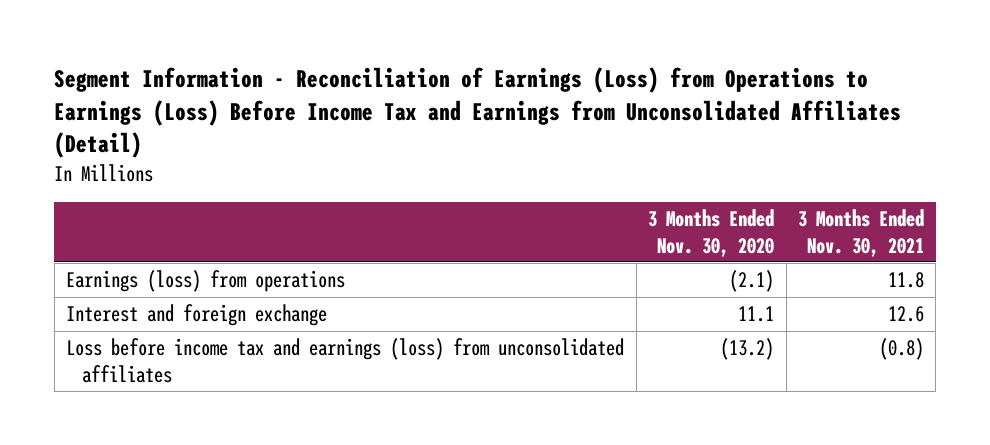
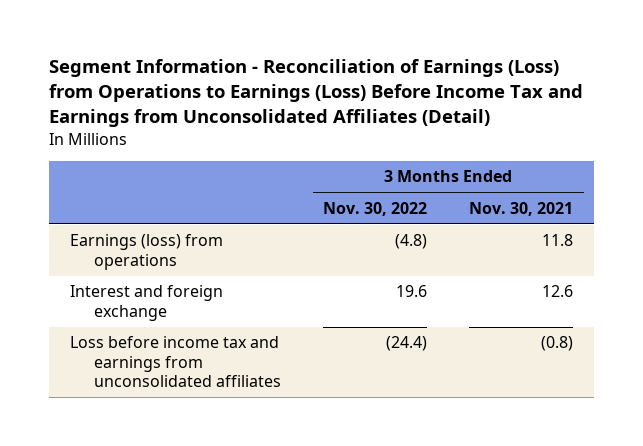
[648,208,775,257] 3 Months Ended Nov. 30, 2020 -> none
none -> [323,201,428,216] Nov. 30, 2022
[66,338,625,383] Loss before income tax and earnings (loss) from unconsolidated affiliates -> [69,336,282,387] Loss before income tax and earnings from unconsolidated affiliates

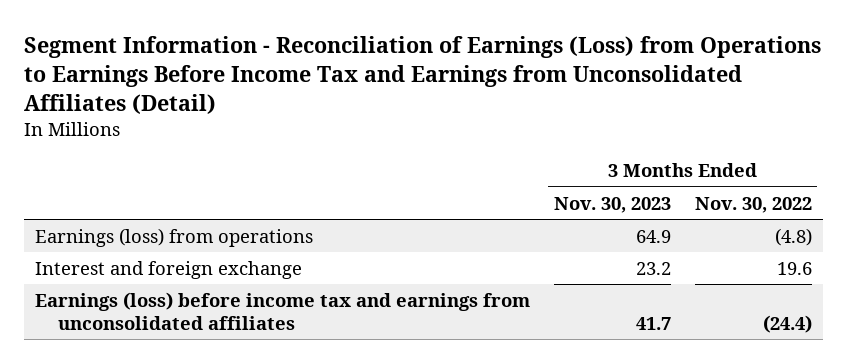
[48,59,583,128] Segment Information - Reconciliation of Earnings (Loss) from Operations to Earnings (Loss) Before Income Tax and Earnings from Unconsolidated Affiliates (Detail) -> [23,35,821,114] Segment Information - Reconciliation of Earnings (Loss) from Operations to Earnings Before Income Tax and Earnings from Unconsolidated Affiliates (Detail)
[469,201,574,216] Nov. 30, 2021 -> none
none -> [553,196,671,213] Nov. 30, 2023
[69,336,282,387] Loss before income tax and earnings from unconsolidated affiliates -> [35,291,531,330] Earnings (loss) before income tax and earnings from unconsolidated affiliates

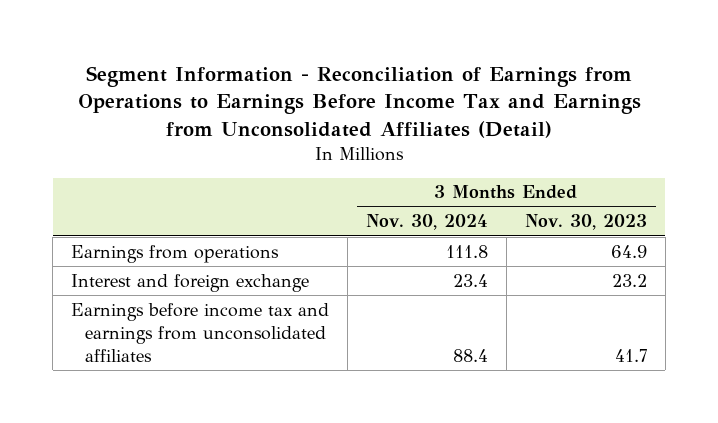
[23,35,821,114] Segment Information - Reconciliation of Earnings (Loss) from Operations to Earnings Before Income Tax and Earnings from Unconsolidated Affiliates (Detail) -> [77,65,641,138] Segment Information - Reconciliation of Earnings from Operations to Earnings Before Income Tax and Earnings from Unconsolidated Affiliates (Detail)
[694,196,812,213] Nov. 30, 2022 -> none
none -> [365,214,488,231] Nov. 30, 2024
[35,227,314,247] Earnings (loss) from operations -> [71,244,280,263] Earnings from operations
[35,291,531,330] Earnings (loss) before income tax and earnings from unconsolidated affiliates -> [71,302,330,362] Earnings before income tax and earnings from unconsolidated affiliates

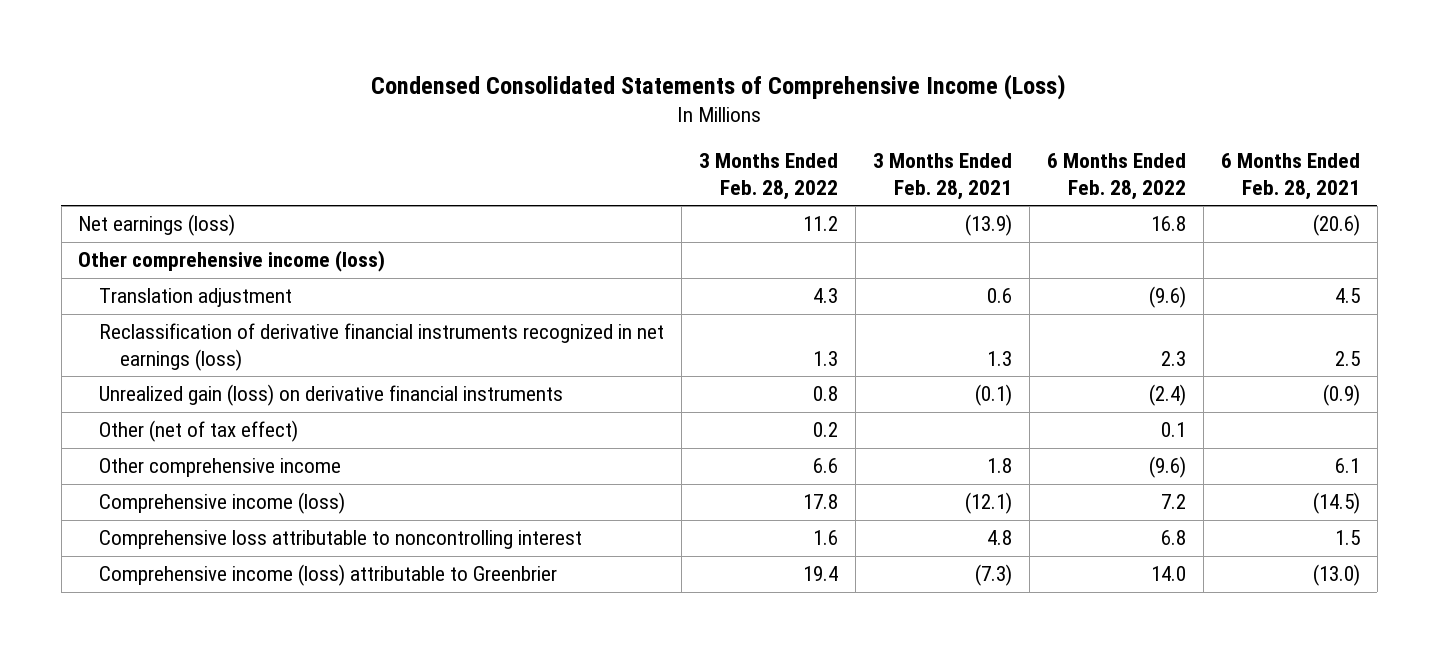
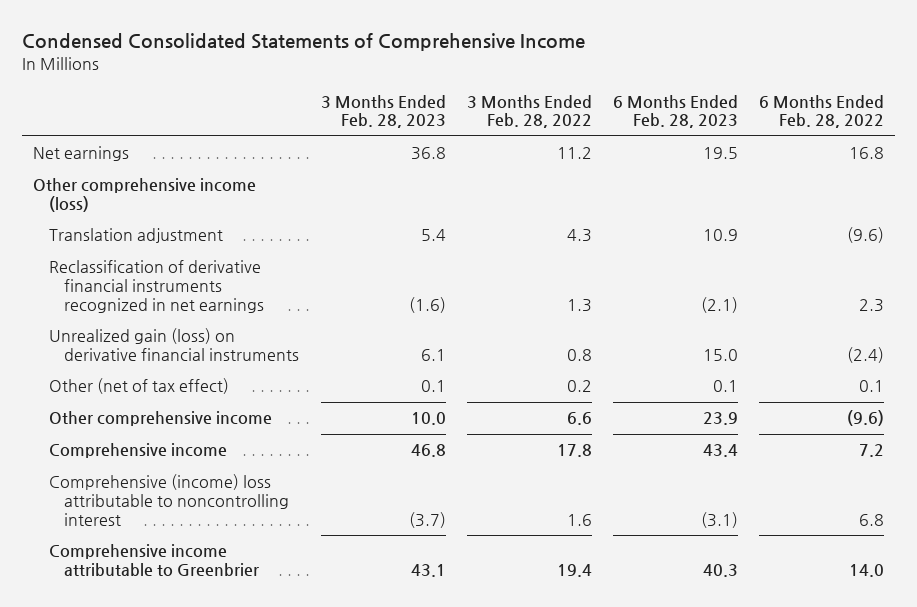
[371,73,1067,100] Condensed Consolidated Statements of Comprehensive Income (Loss) -> [22,33,586,52] Condensed Consolidated Statements of Comprehensive Income
[873,153,1013,200] 3 Months Ended Feb. 28, 2021 -> none
[1220,153,1360,200] 6 Months Ended Feb. 28, 2021 -> none
none -> [320,94,446,129] 3 Months Ended Feb. 28, 2023
none -> [612,94,738,129] 6 Months Ended Feb. 28, 2023
[78,214,236,237] Net earnings (loss) -> [32,146,129,162] Net earnings
[99,323,665,371] Reclassification of derivative financial instruments recognized in net earnings (loss) -> [48,260,265,314] Reclassification of derivative financial instruments recognized in net earnings
[99,492,346,515] Comprehensive income (loss) -> [48,443,227,459] Comprehensive income
[99,530,583,550] Comprehensive loss attributable to noncontrolling interest -> [48,474,290,527] Comprehensive (income) loss attributable to noncontrolling interest
[99,564,558,587] Comprehensive income (loss) attributable to Greenbrier -> [48,544,260,577] Comprehensive income attributable to Greenbrier

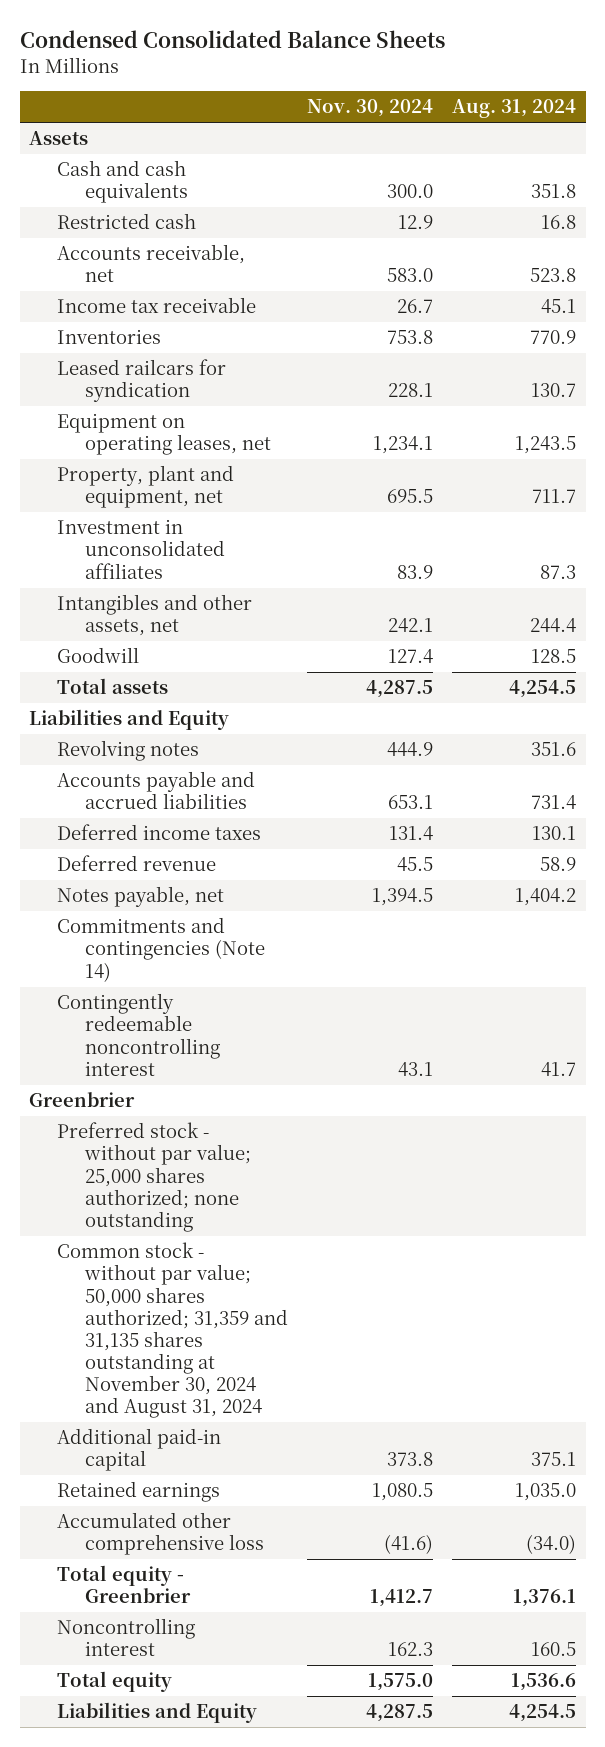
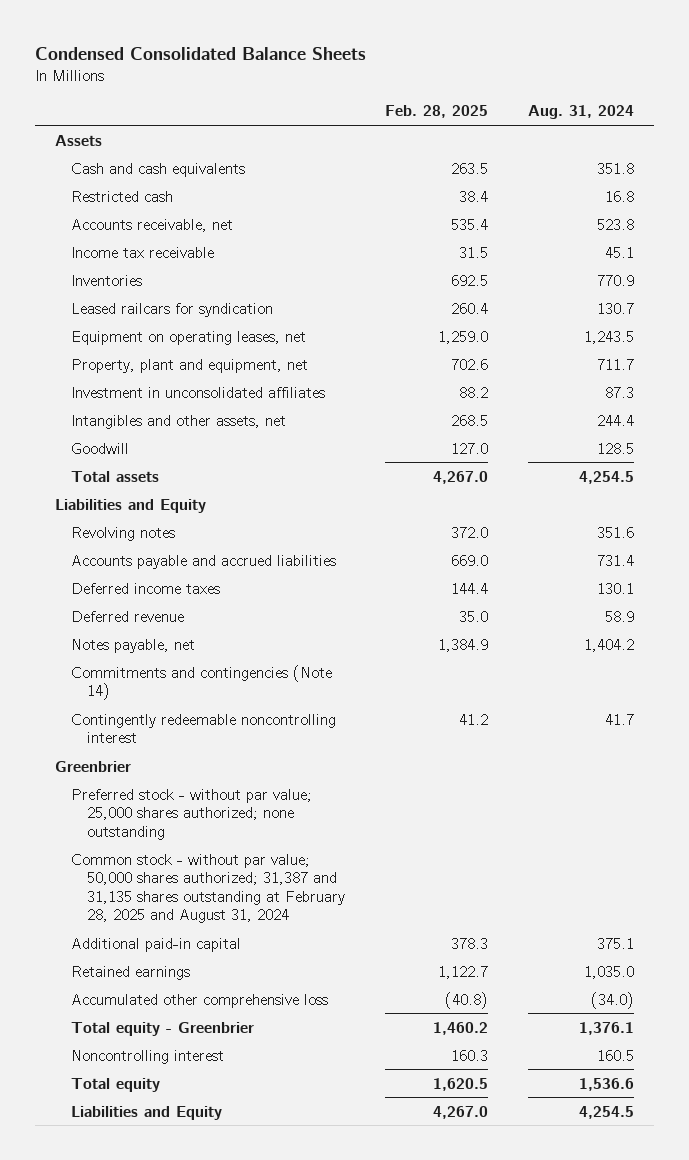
[307,99,434,118] Nov. 30, 2024 -> none
none -> [384,105,488,119] Feb. 28, 2025
[57,1242,289,1419] Common stock - without par value; 50,000 shares authorized; 31,359 and 31,135 shares outstanding at November 30, 2024 and August 31, 2024 -> [71,853,345,924] Common stock - without par value; 50,000 shares authorized; 31,387 and 31,135 shares outstanding at February 28, 2025 and August 31, 2024

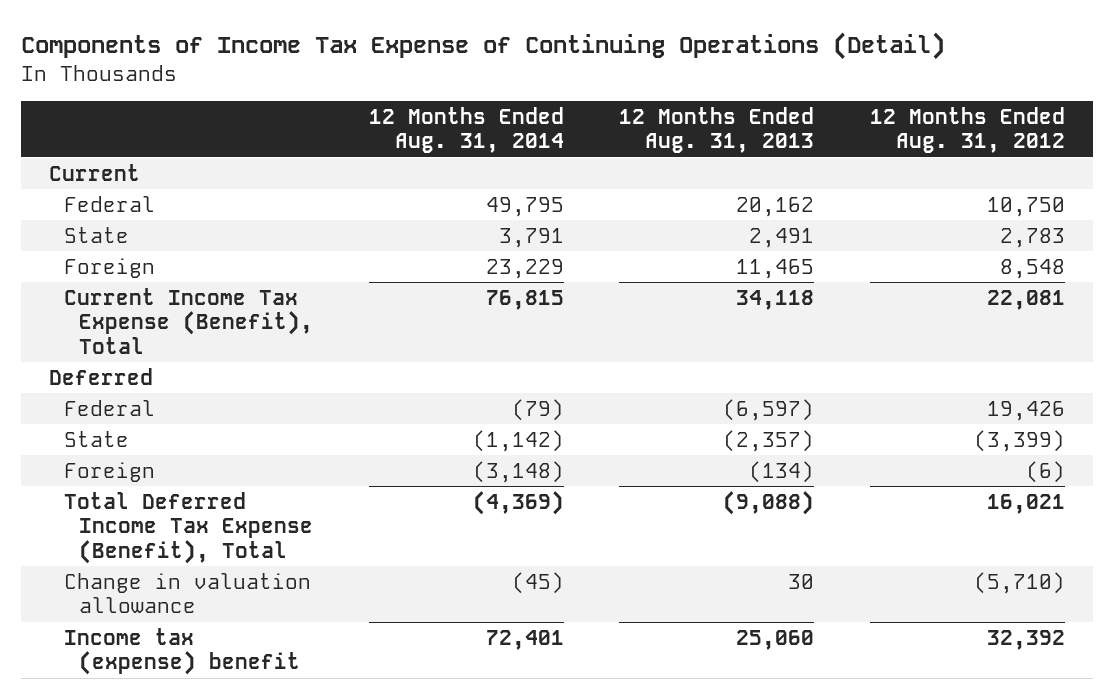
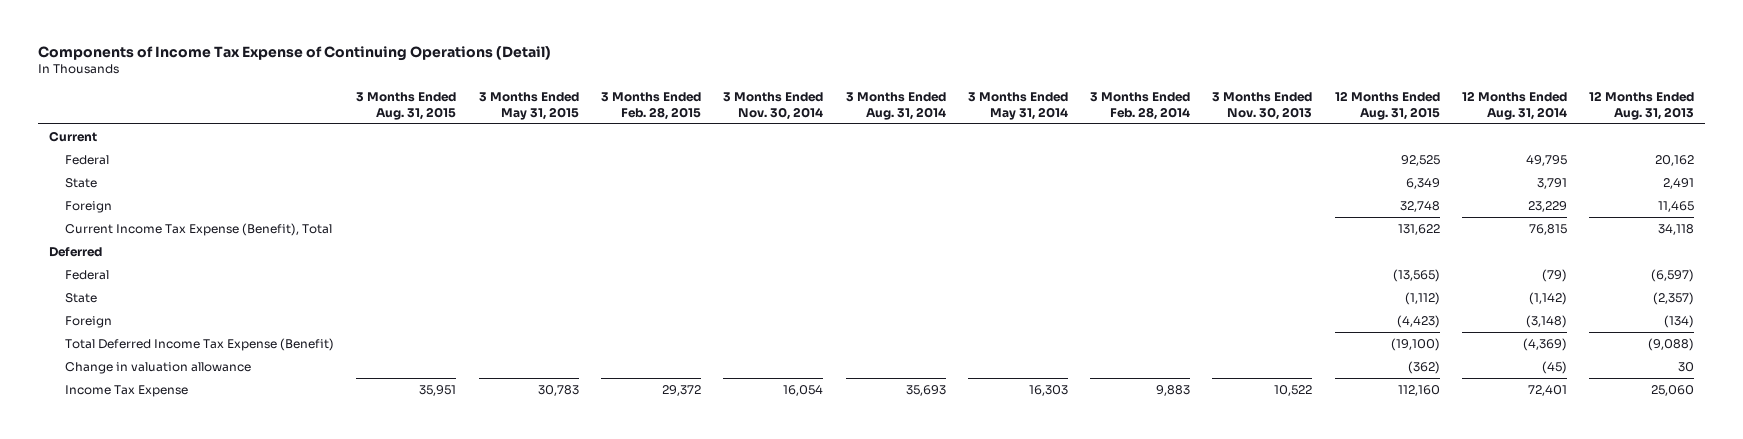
[870,106,1066,154] 12 Months Ended Aug. 31, 2012 -> none
none -> [356,92,457,120] 3 Months Ended Aug. 31, 2015
none -> [478,92,579,120] 3 Months Ended May 31, 2015
none -> [601,92,702,120] 3 Months Ended Feb. 28, 2015
none -> [723,92,824,120] 3 Months Ended Nov. 30, 2014
none -> [845,92,946,120] 3 Months Ended Aug. 31, 2014
none -> [967,92,1068,120] 3 Months Ended May 31, 2014
none -> [1090,92,1191,120] 3 Months Ended Feb. 28, 2014
none -> [1212,92,1313,120] 3 Months Ended Nov. 30, 2013
none -> [1334,91,1440,120] 12 Months Ended Aug. 31, 2015
[64,491,314,564] Total Deferred Income Tax Expense (Benefit), Total -> [65,337,335,351] Total Deferred Income Tax Expense (Benefit)
[64,627,301,676] Income tax (expense) benefit -> [65,384,189,397] Income Tax Expense

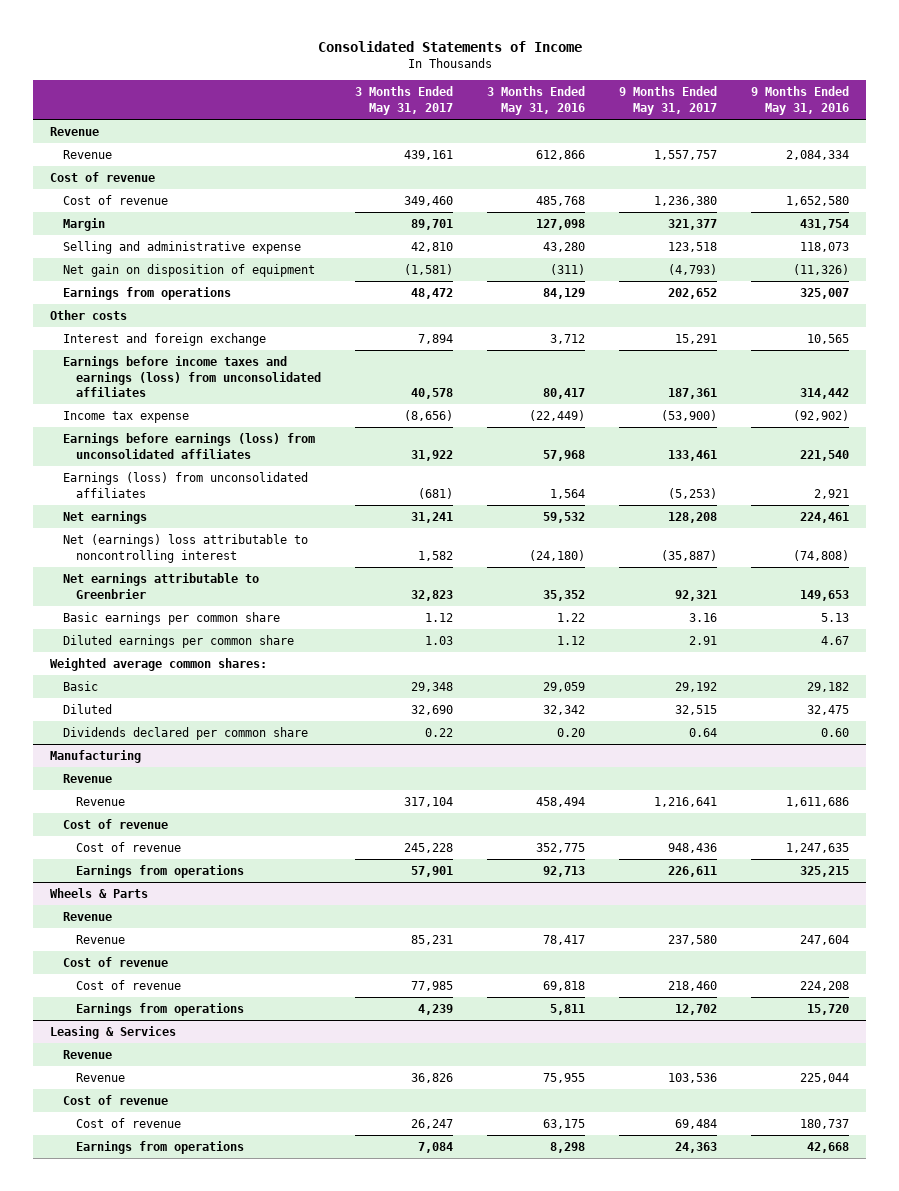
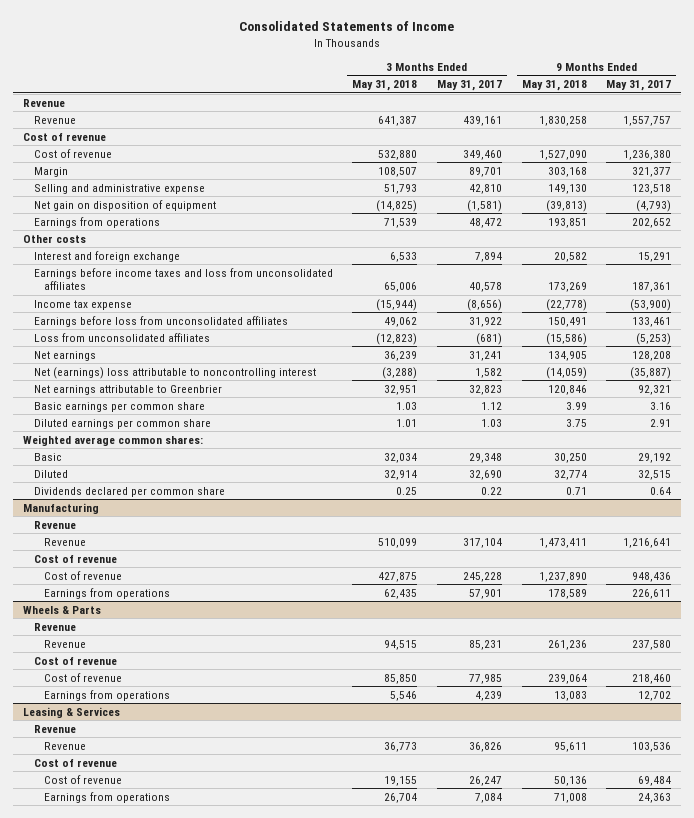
[487,86,586,115] 3 Months Ended May 31, 2016 -> none
[751,86,850,115] 9 Months Ended May 31, 2016 -> none
none -> [352,80,418,92] May 31, 2018
none -> [521,80,587,92] May 31, 2018
[62,356,322,397] Earnings before income taxes and earnings (loss) from unconsolidated affiliates -> [33,267,333,291] Earnings before income taxes and loss from unconsolidated affiliates
[62,433,315,459] Earnings before earnings (loss) from unconsolidated affiliates -> [33,315,288,327] Earnings before loss from unconsolidated affiliates
[62,472,308,498] Earnings (loss) from unconsolidated affiliates -> [33,332,210,342] Loss from unconsolidated affiliates

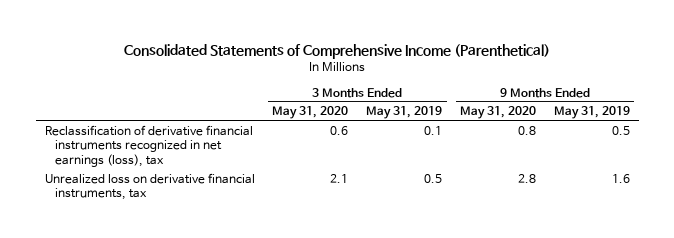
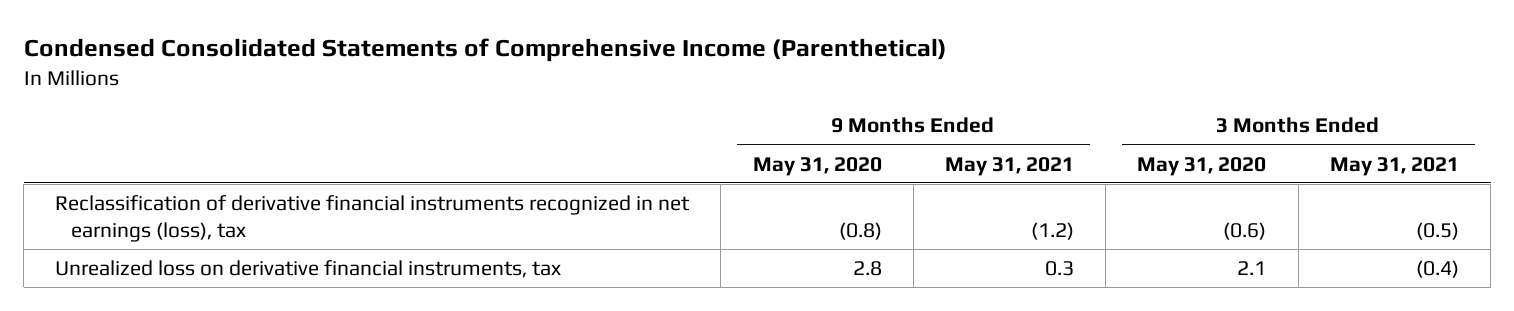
[124,43,551,59] Consolidated Statements of Comprehensive Income (Parenthetical) -> [23,38,947,63] Condensed Consolidated Statements of Comprehensive Income (Parenthetical)
[366,106,443,120] May 31, 2019 -> none
[553,106,630,120] May 31, 2019 -> none
none -> [945,156,1075,176] May 31, 2021
none -> [1329,156,1459,176] May 31, 2021
[330,125,349,135] 0.6 -> [1223,221,1267,240] (0.6)
[517,125,536,135] 0.8 -> [838,221,882,240] (0.8)

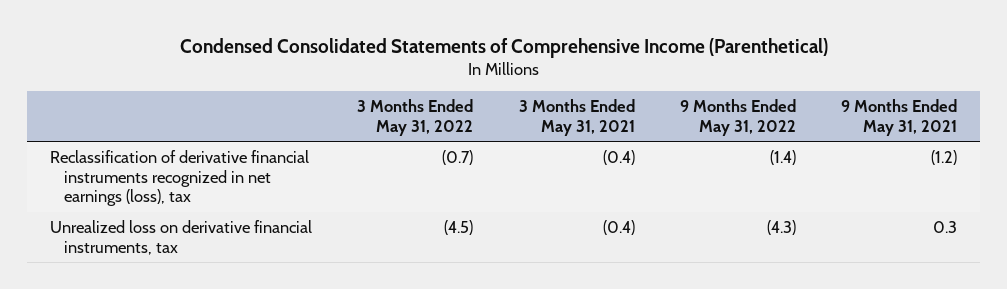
[752,156,882,176] May 31, 2020 -> none
[1137,156,1267,176] May 31, 2020 -> none
none -> [357,99,474,137] 3 Months Ended May 31, 2022
none -> [679,99,796,137] 9 Months Ended May 31, 2022
[1415,221,1459,240] (0.5) -> [602,149,635,165] (0.4)

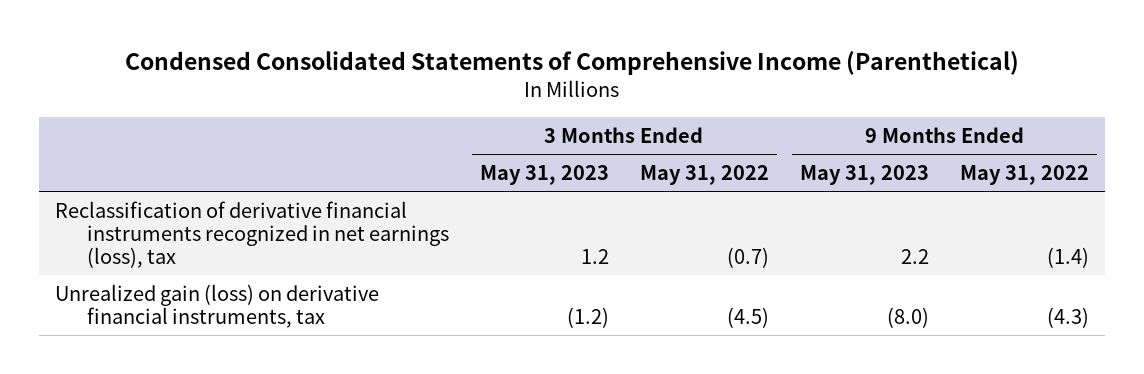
[518,99,635,137] 3 Months Ended May 31, 2021 -> none
[841,99,958,137] 9 Months Ended May 31, 2021 -> none
none -> [479,165,609,186] May 31, 2023
none -> [800,165,930,186] May 31, 2023
[49,219,312,255] Unrealized loss on derivative financial instruments, tax -> [54,283,379,329] Unrealized gain (loss) on derivative financial instruments, tax

